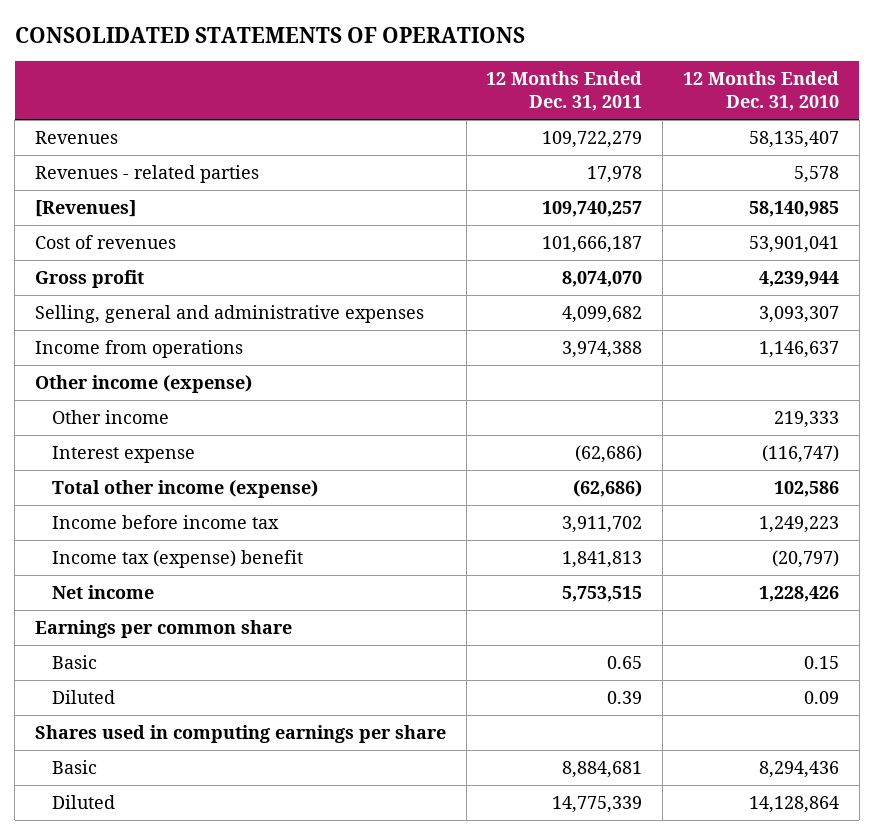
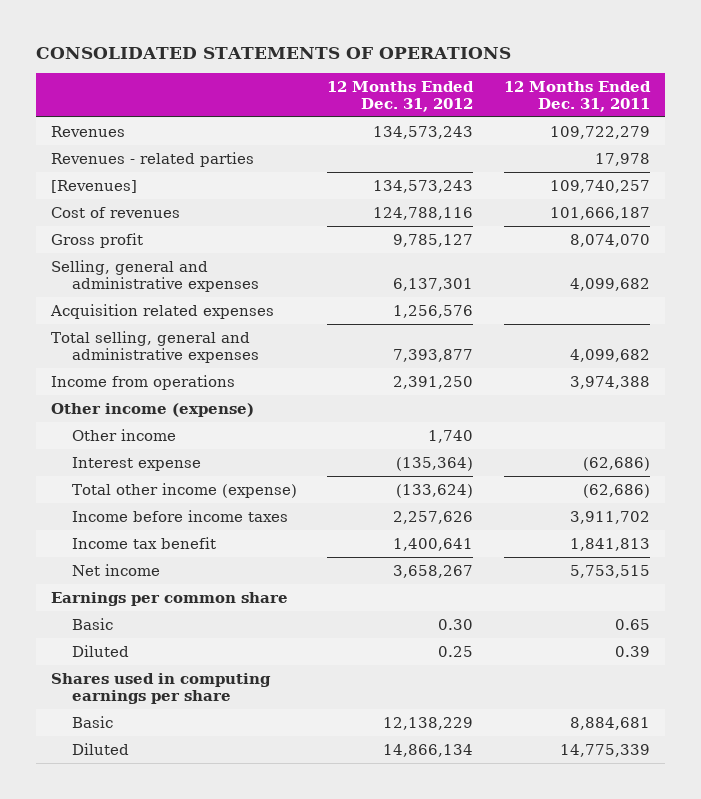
[682,71,839,112] 12 Months Ended Dec. 31, 2010 -> none
none -> [327,80,475,112] 12 Months Ended Dec. 31, 2012
none -> [50,303,275,319] Acquisition related expenses
none -> [51,330,260,363] Total selling, general and administrative expenses
[52,515,280,530] Income before income tax -> [72,509,289,522] Income before income taxes
[52,550,304,569] Income tax (expense) benefit -> [72,536,217,549] Income tax benefit

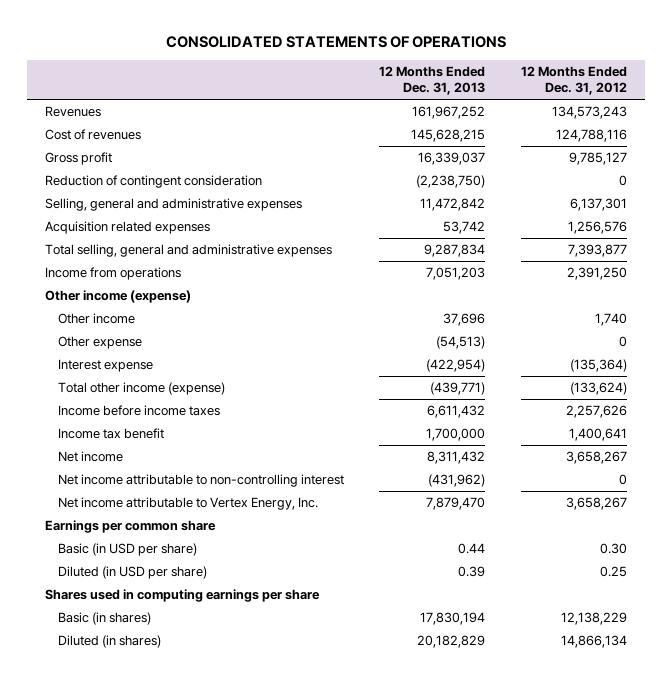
[503,80,651,112] 12 Months Ended Dec. 31, 2011 -> none
none -> [379,65,486,96] 12 Months Ended Dec. 31, 2013
[51,151,255,167] Revenues - related parties -> none
[51,179,138,193] [Revenues] -> none
none -> [44,175,262,189] Reduction of contingent consideration
none -> [57,336,142,350] Other expense
none -> [57,474,344,488] Net income attributable to non-controlling interest
none -> [57,497,318,511] Net income attributable to Vertex Energy, Inc.
[72,617,114,630] Basic -> [57,543,197,557] Basic (in USD per share)
[72,644,130,657] Diluted -> [57,566,207,580] Diluted (in USD per share)
[72,715,114,728] Basic -> [57,612,151,626] Basic (in shares)
[72,742,130,755] Diluted -> [57,635,161,649] Diluted (in shares)

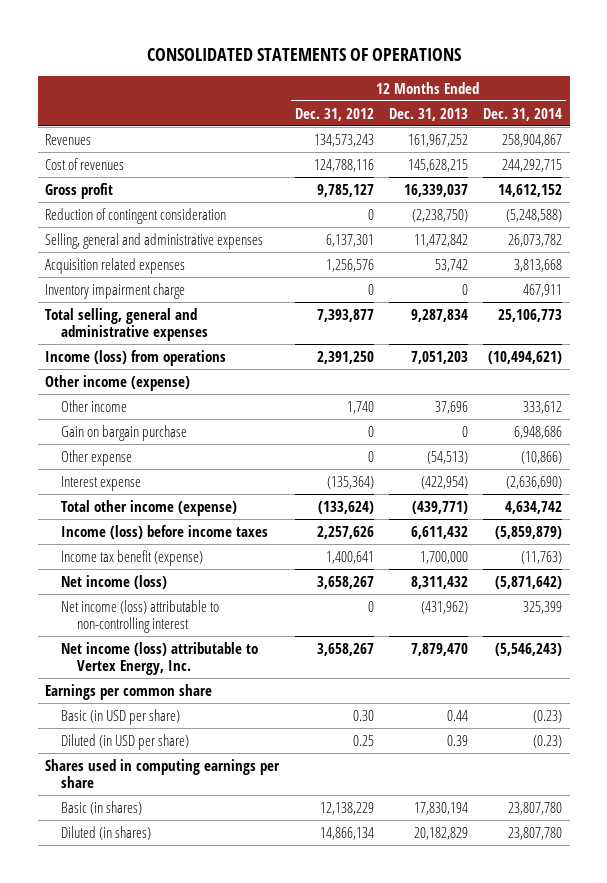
none -> [482,107,562,121] Dec. 31, 2014
none -> [45,282,186,299] Inventory impairment charge
[44,267,181,281] Income from operations -> [45,349,227,366] Income (loss) from operations
none -> [61,424,188,441] Gain on bargain purchase
[57,405,220,417] Income before income taxes -> [61,524,269,539] Income (loss) before income taxes
[57,428,164,440] Income tax benefit -> [61,549,204,566] Income tax benefit (expense)
[57,451,123,463] Net income -> [61,574,168,589] Net income (loss)
[57,474,344,488] Net income attributable to non-controlling interest -> [61,599,220,634] Net income (loss) attributable to non-controlling interest
[57,497,318,511] Net income attributable to Vertex Energy, Inc. -> [61,641,259,676] Net income (loss) attributable to Vertex Energy, Inc.

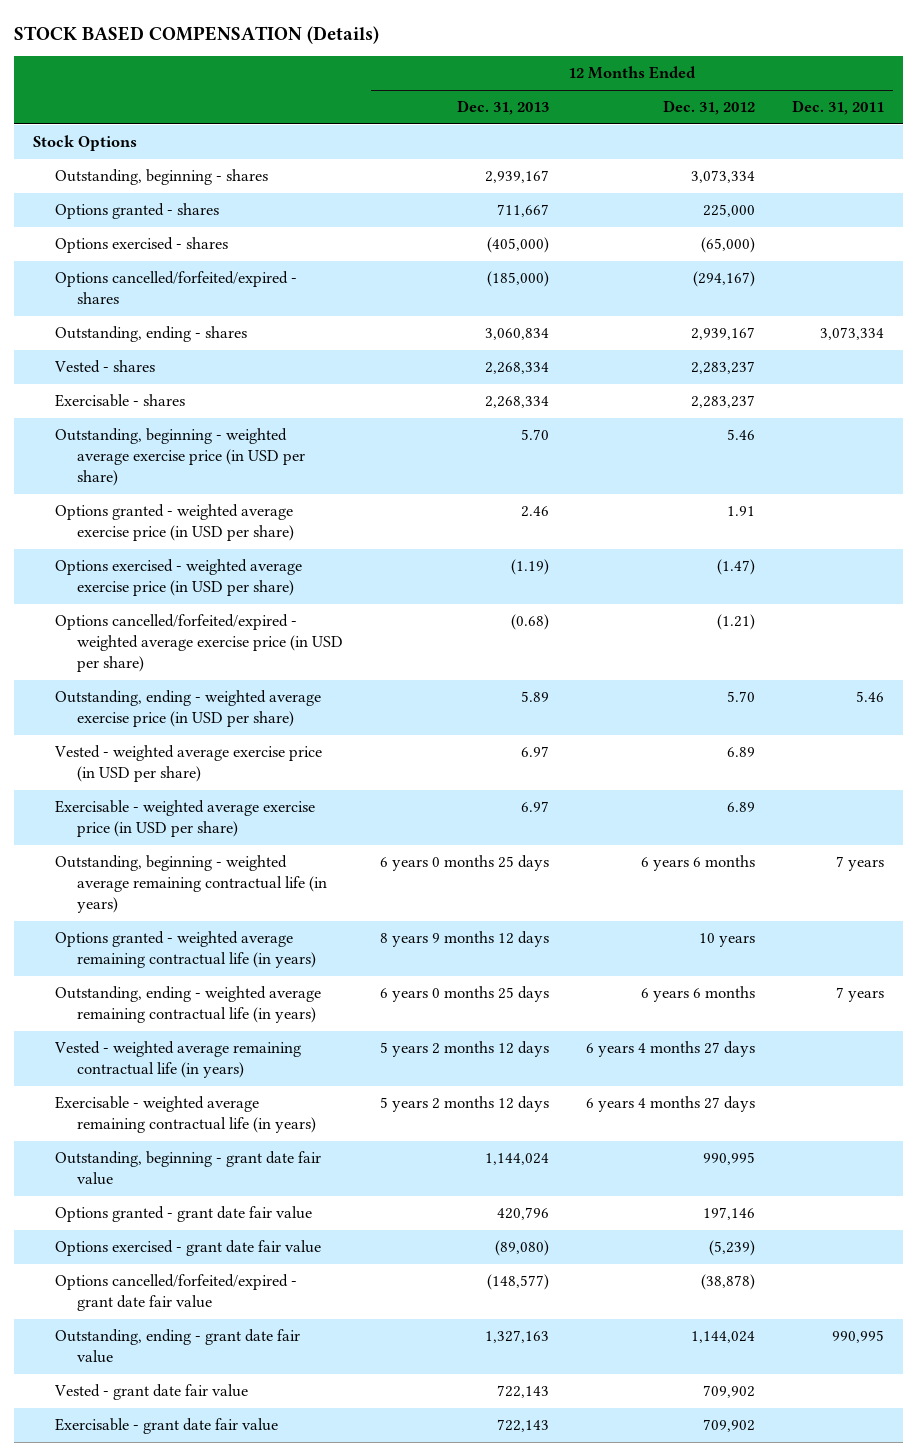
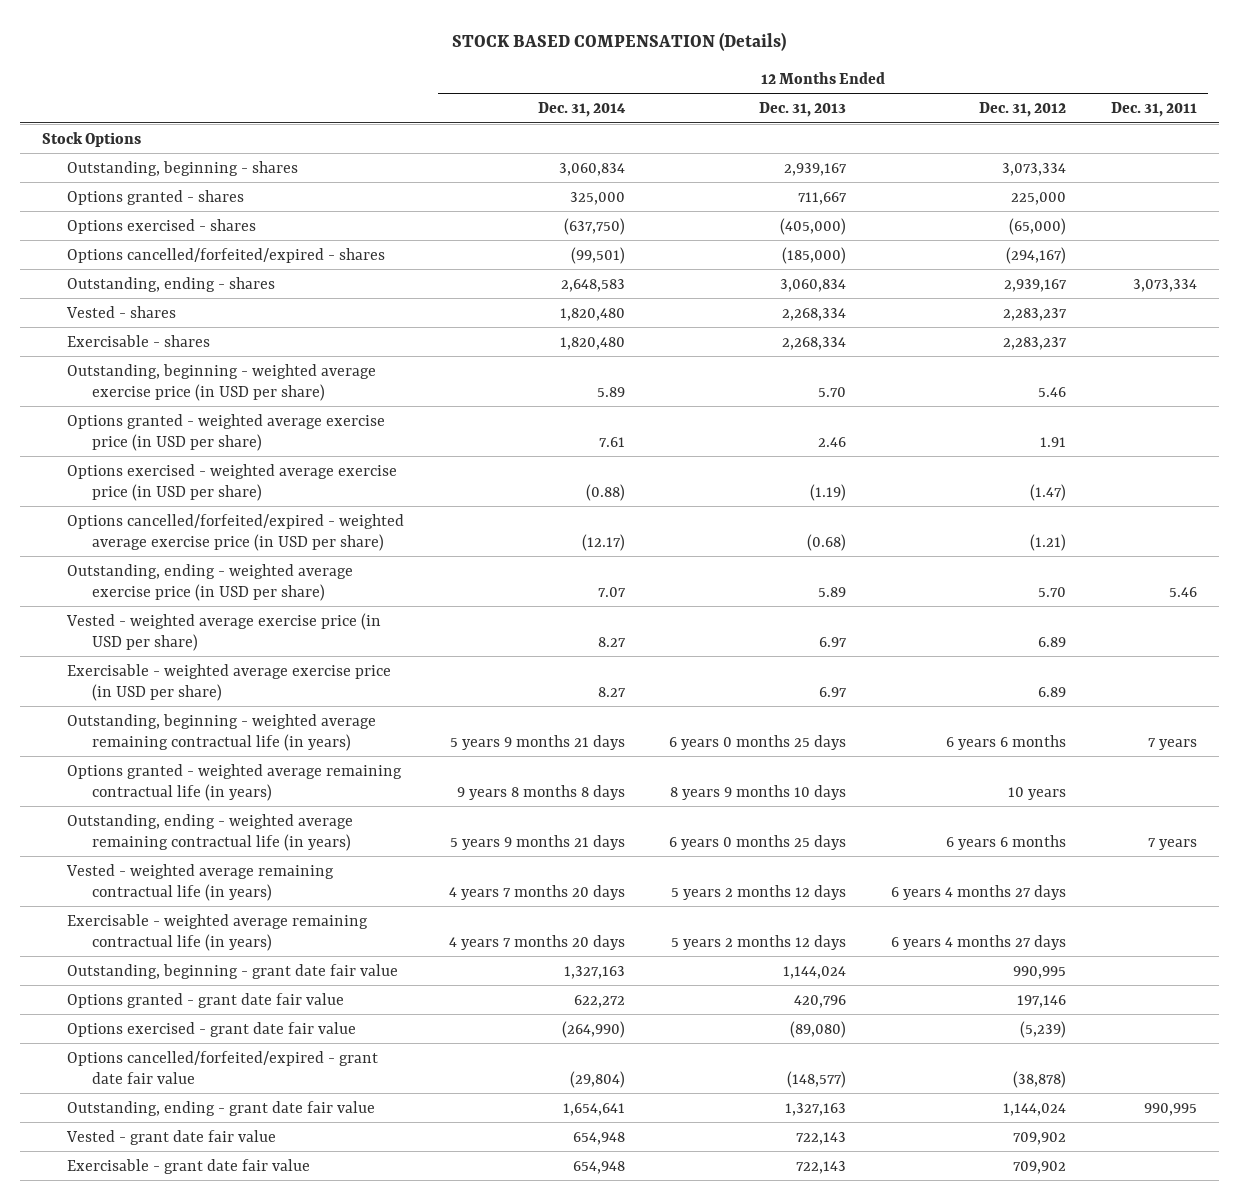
none -> [537,102,626,118] Dec. 31, 2014
[379,931,549,948] 8 years 9 months 12 days -> [670,784,847,800] 8 years 9 months 10 days

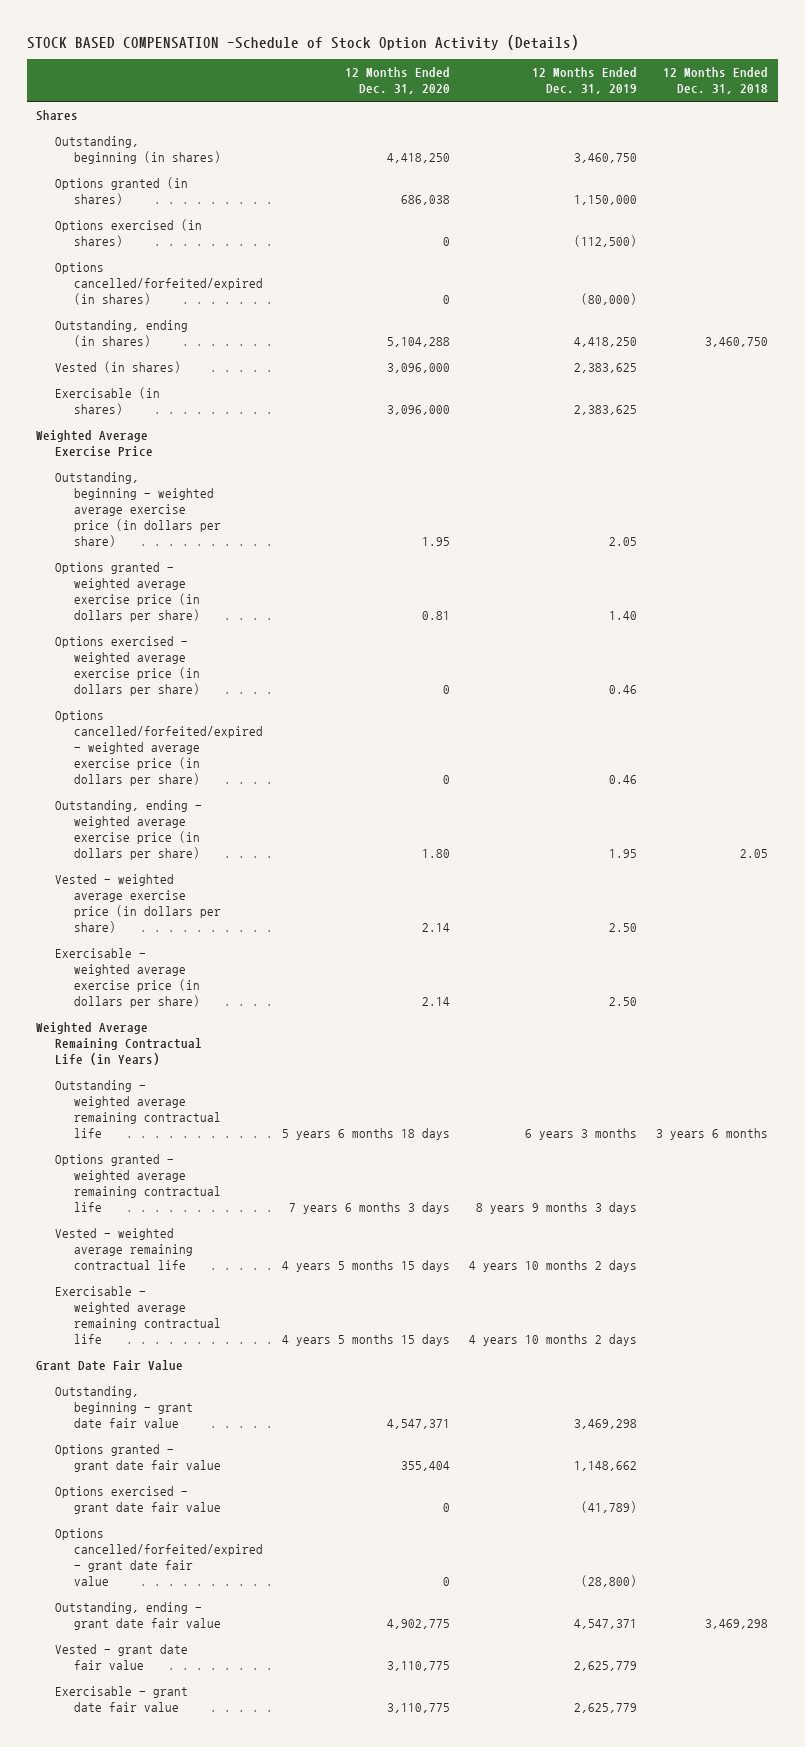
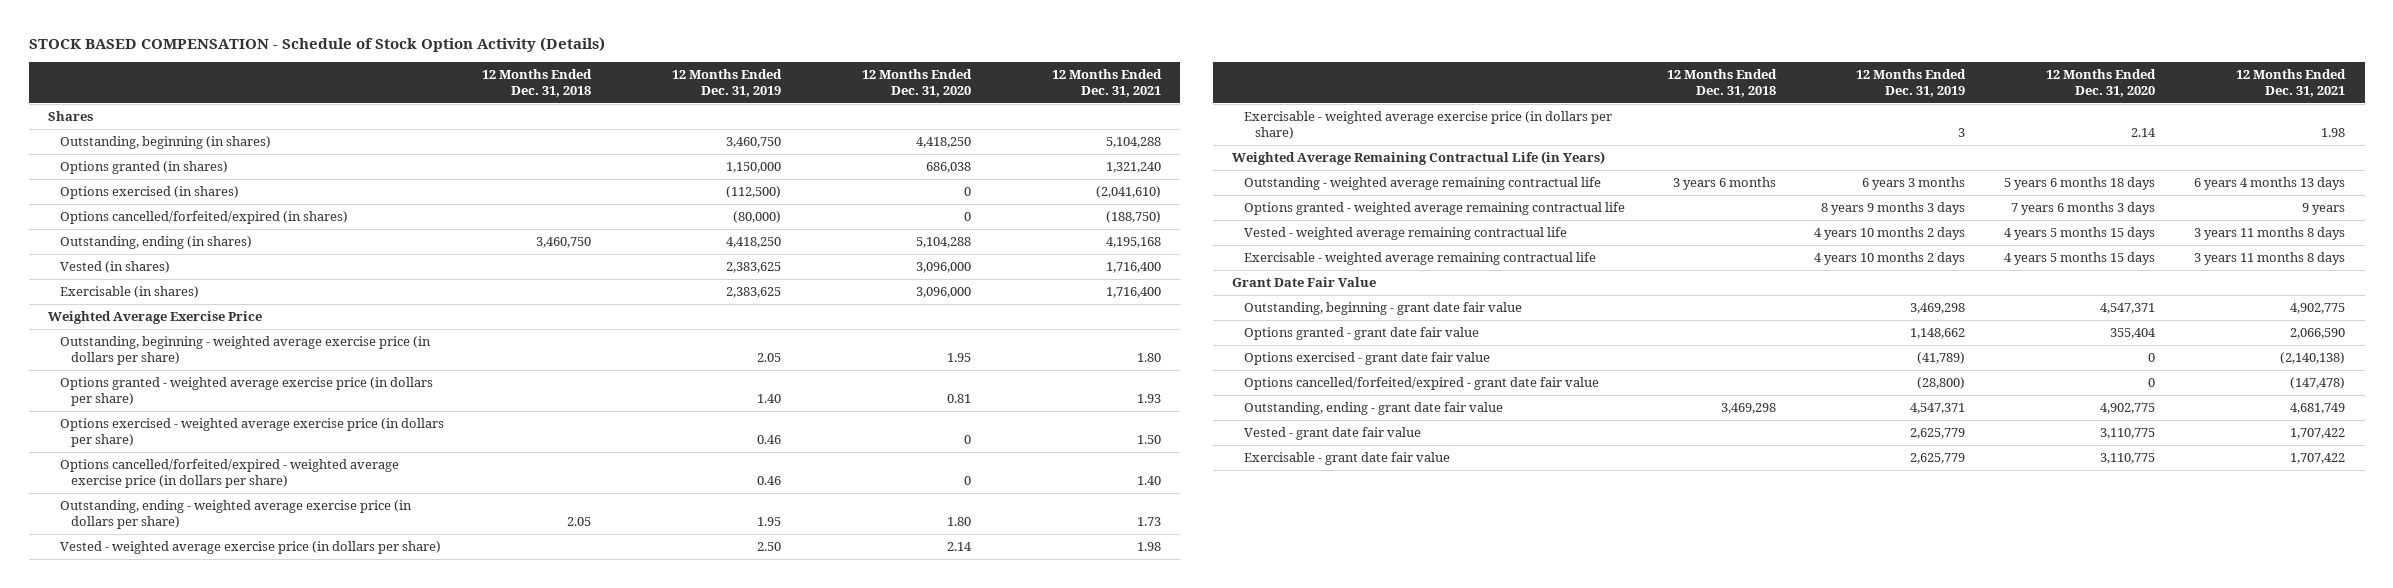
[26,34,579,50] STOCK BASED COMPENSATION -Schedule of Stock Option Activity (Details) -> [28,36,605,52] STOCK BASED COMPENSATION - Schedule of Stock Option Activity (Details)
none -> [1051,68,1162,97] 12 Months Ended Dec. 31, 2021
[609,997,638,1007] 2.50 -> [1958,128,1966,138] 3

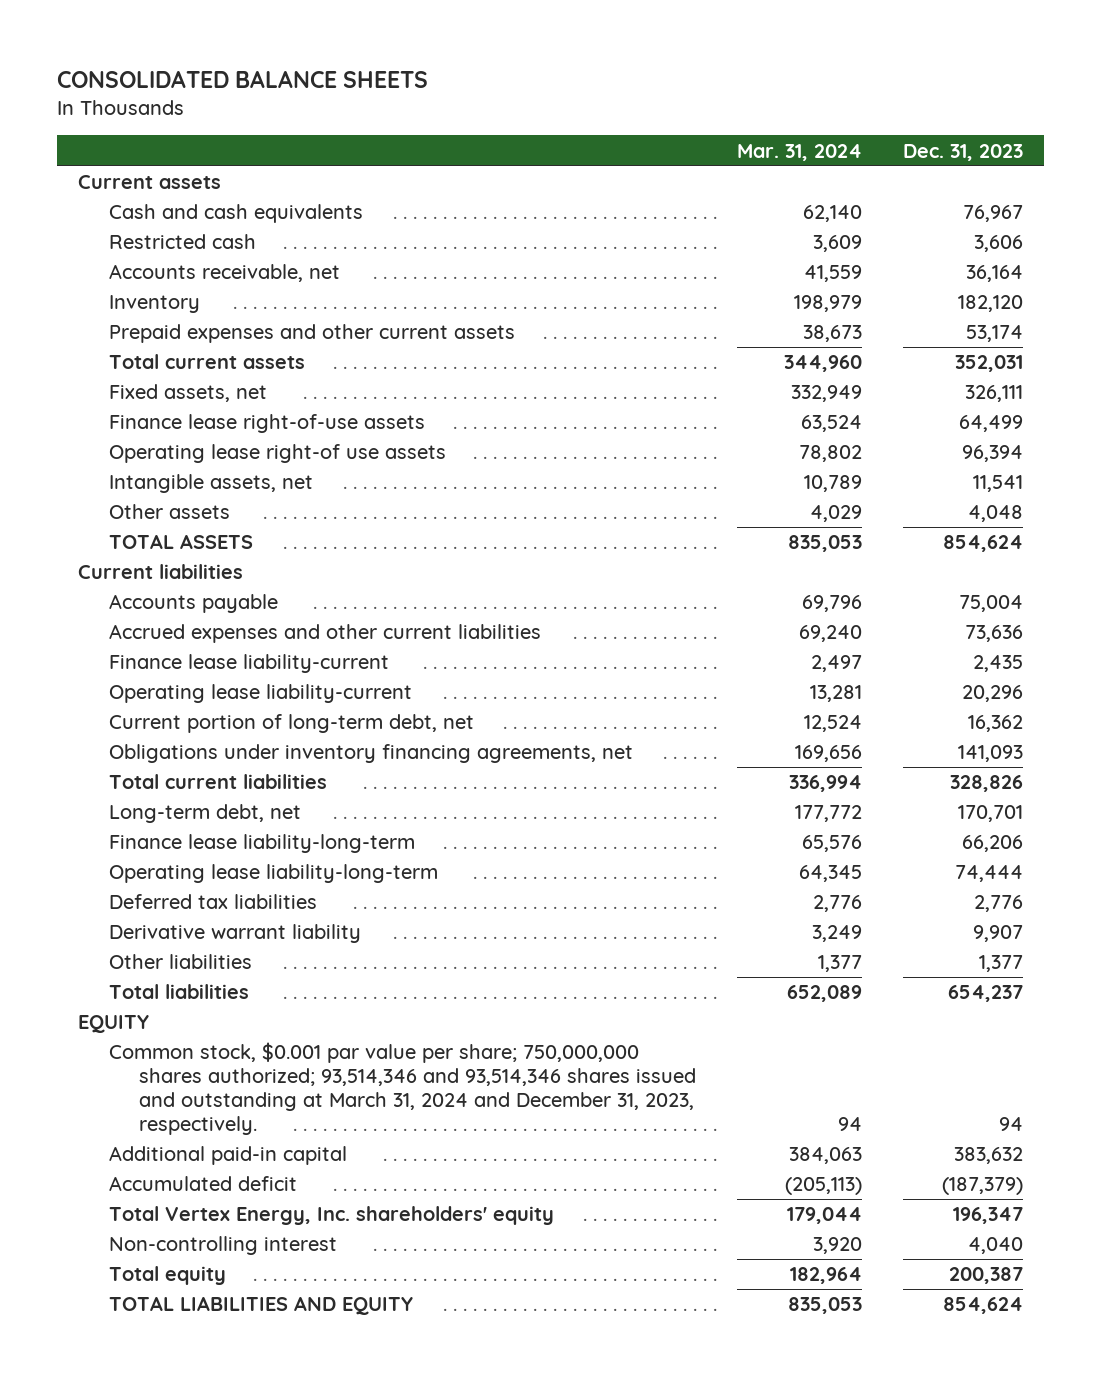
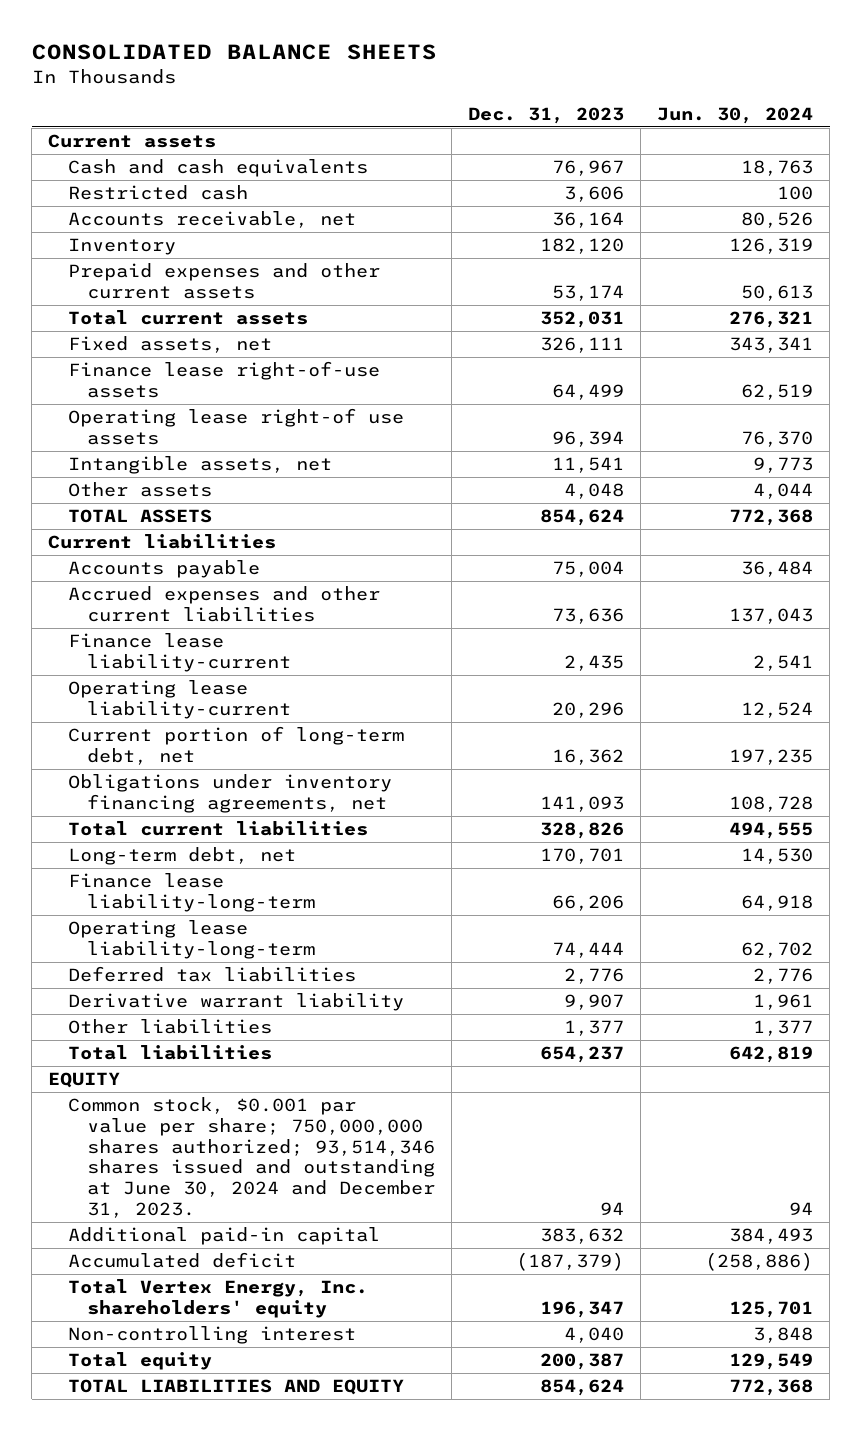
[737,143,863,161] Mar. 31, 2024 -> none
none -> [657,107,814,125] Jun. 30, 2024
[108,1042,697,1136] Common stock, $0.001 par value per share; 750,000,000 shares authorized; 93,514,346 and 93,514,346 shares issued and outstanding at March 31, 2024 and December 31, 2023, respectively. -> [67,1097,435,1218] Common stock, $0.001 par value per share; 750,000,000 shares authorized; 93,514,346 shares issued and outstanding at June 30, 2024 and December 31, 2023.

